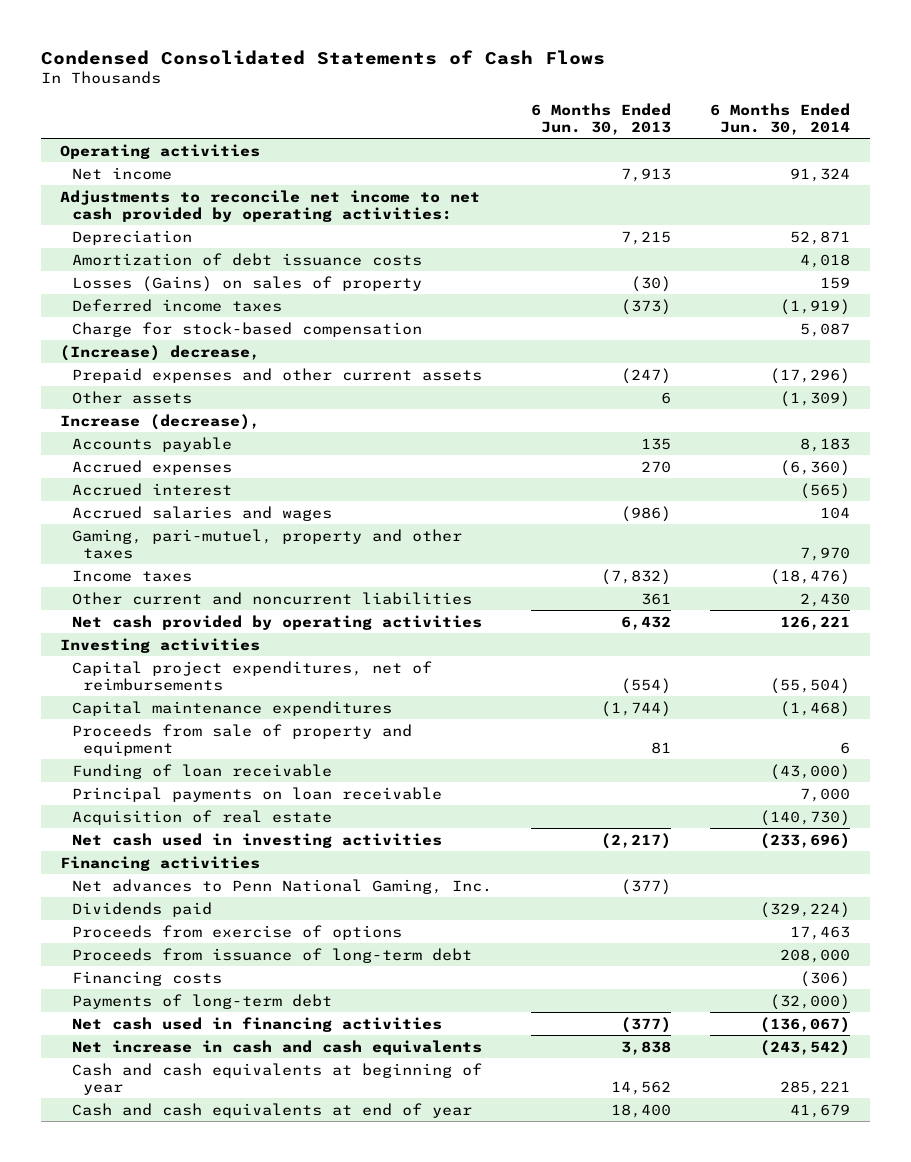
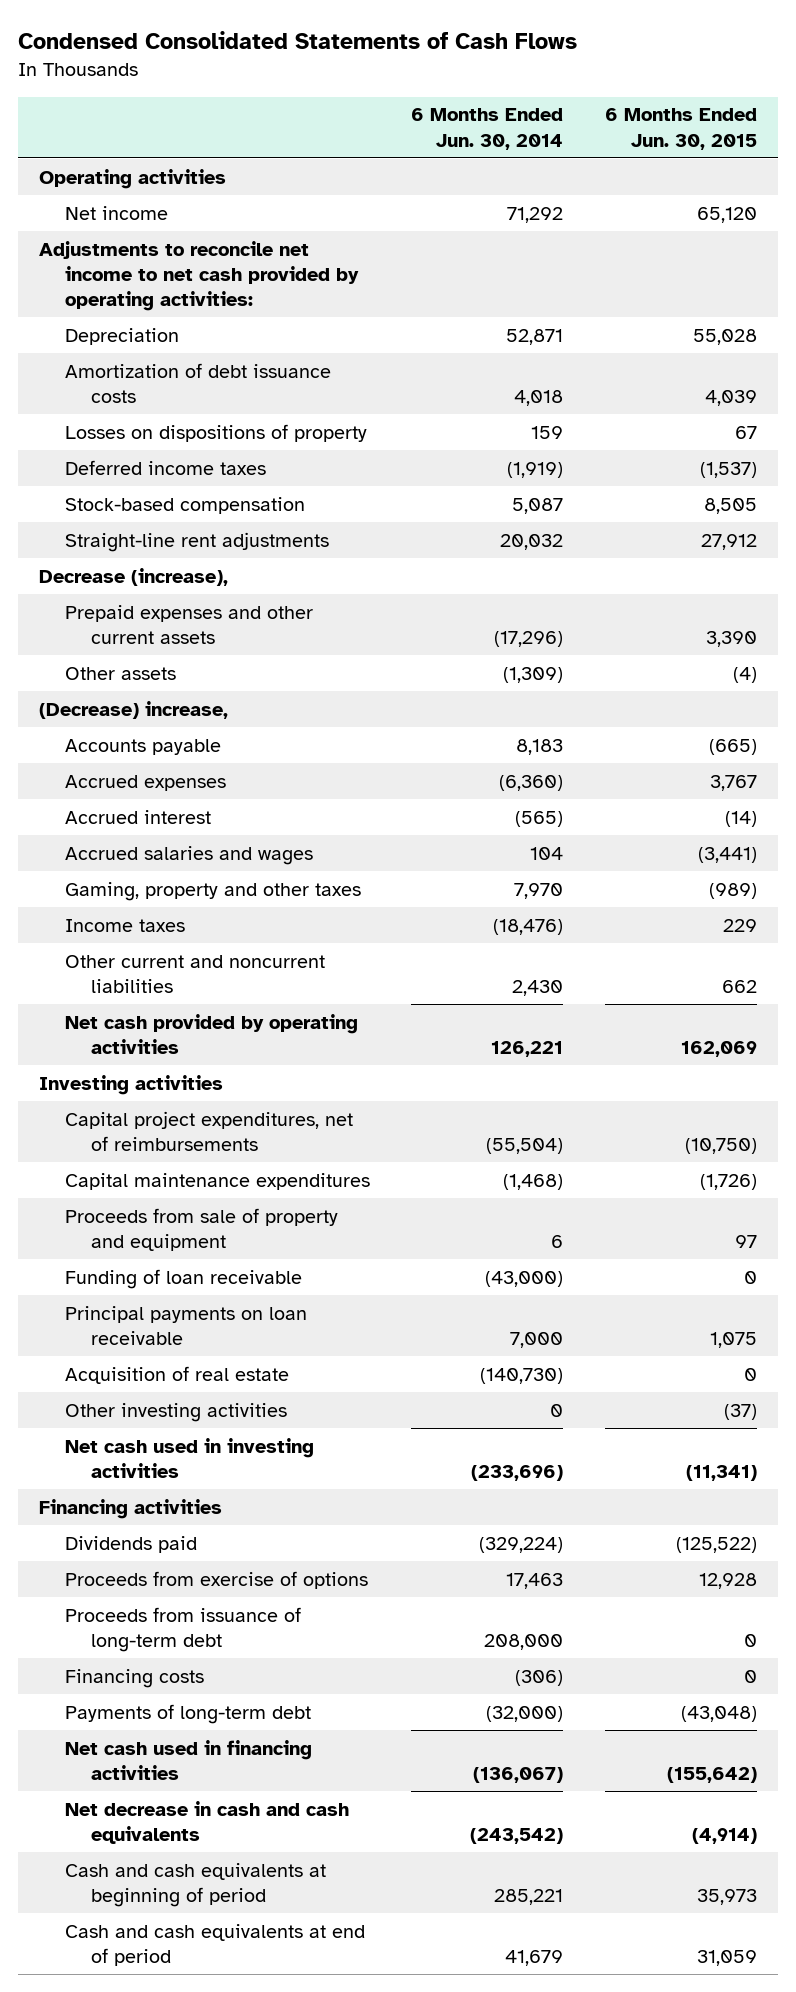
[531,102,672,135] 6 Months Ended Jun. 30, 2013 -> none
none -> [605,108,758,150] 6 Months Ended Jun. 30, 2015
[790,167,851,182] 91,324 -> [507,206,564,223] 71,292
[71,275,422,292] Losses (Gains) on sales of property -> [64,423,367,442] Losses on dispositions of property
[71,321,422,337] Charge for stock-based compensation -> [64,496,305,514] Stock-based compensation
none -> [64,531,329,552] Straight-line rent adjustments
[60,344,261,361] (Increase) decrease, -> [38,567,228,586] Decrease (increase),
[60,413,261,430] Increase (decrease), -> [38,700,228,719] (Decrease) increase,
[71,528,462,559] Gaming, pari-mutuel, property and other taxes -> [64,881,361,901] Gaming, property and other taxes
none -> [64,1402,287,1422] Other investing activities
[71,878,492,894] Net advances to Penn National Gaming, Inc. -> none
[71,1039,482,1055] Net increase in cash and cash equivalents -> [64,1800,349,1845] Net decrease in cash and cash equivalents
[71,1062,482,1095] Cash and cash equivalents at beginning of year -> [64,1862,326,1908] Cash and cash equivalents at beginning of period
[71,1102,472,1118] Cash and cash equivalents at end of year -> [64,1923,365,1967] Cash and cash equivalents at end of period

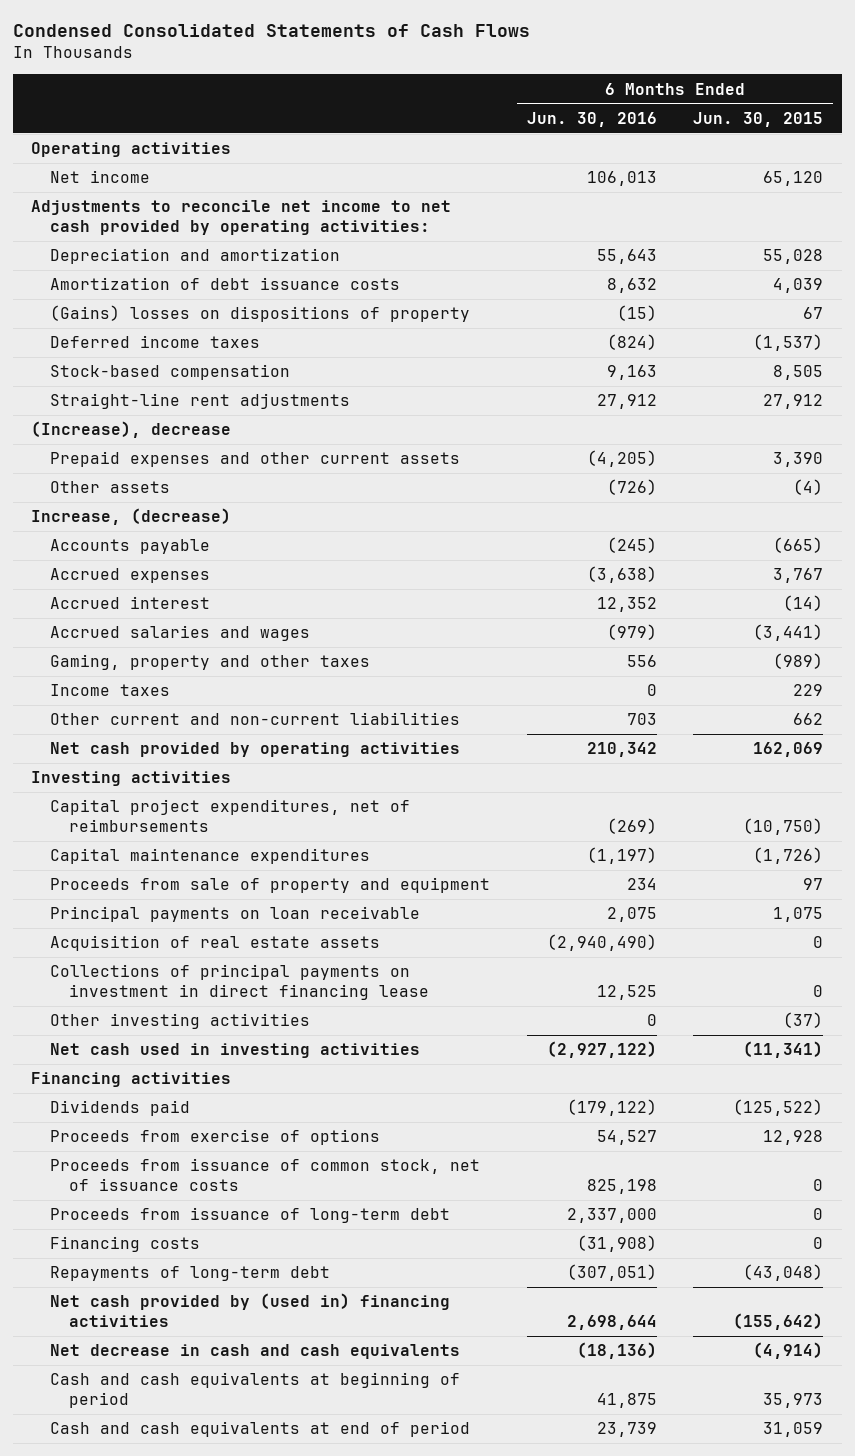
[411,108,564,150] 6 Months Ended Jun. 30, 2014 -> none
none -> [526,111,657,127] Jun. 30, 2016
[64,327,179,345] Depreciation -> [49,248,340,265] Depreciation and amortization
[64,423,367,442] Losses on dispositions of property -> [49,305,470,323] (Gains) losses on dispositions of property
[38,567,228,586] Decrease (increase), -> [31,421,232,439] (Increase), decrease
[38,700,228,719] (Decrease) increase, -> [31,508,232,526] Increase, (decrease)
[64,954,325,994] Other current and noncurrent liabilities -> [49,712,460,726] Other current and non-current liabilities
[64,1268,302,1289] Funding of loan receivable -> none
[64,1365,289,1384] Acquisition of real estate -> [49,935,380,952] Acquisition of real estate assets
none -> [49,964,429,1001] Collections of principal payments on investment in direct financing lease
none -> [49,1158,480,1192] Proceeds from issuance of common stock, net of issuance costs
[64,1703,311,1724] Payments of long-term debt -> [49,1266,330,1282] Repayments of long-term debt
[64,1739,312,1781] Net cash used in financing activities -> [49,1293,450,1328] Net cash provided by (used in) financing activities

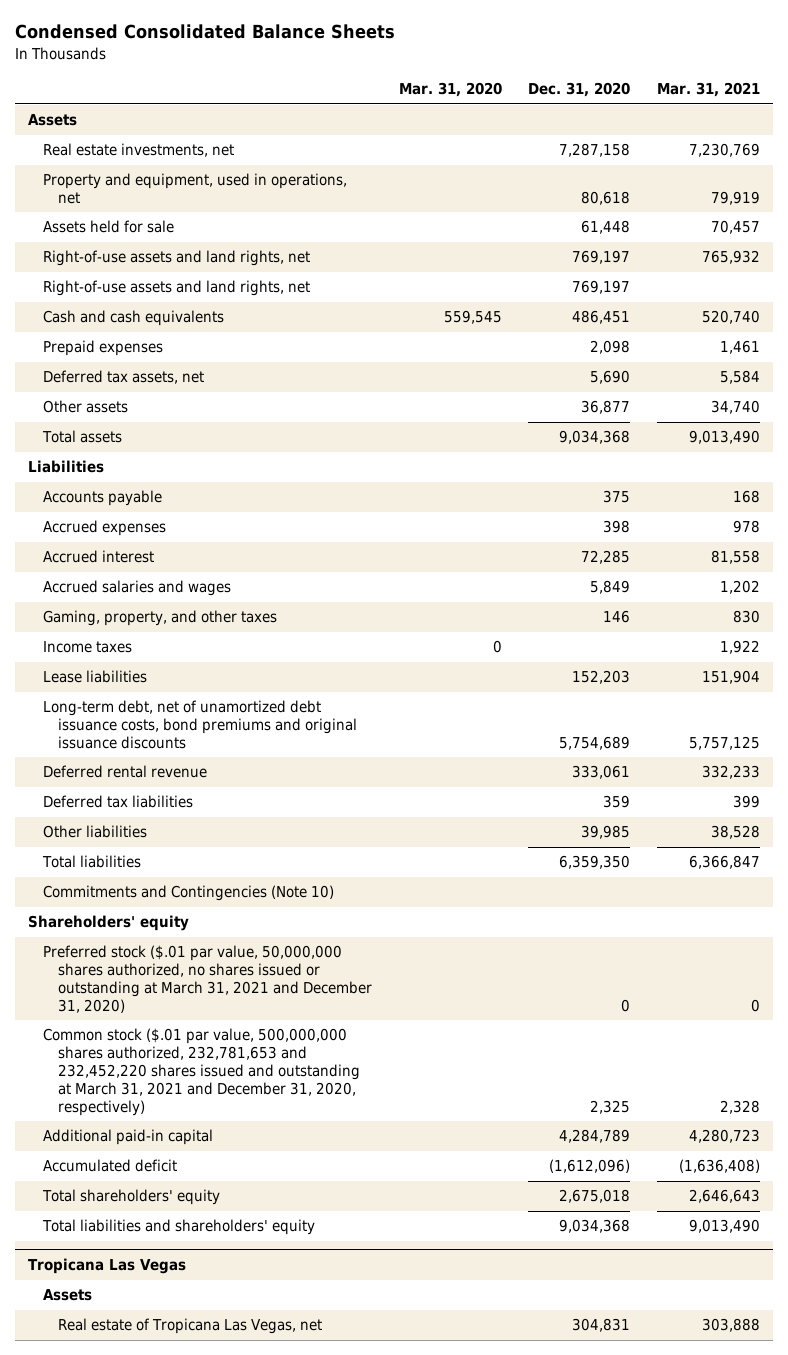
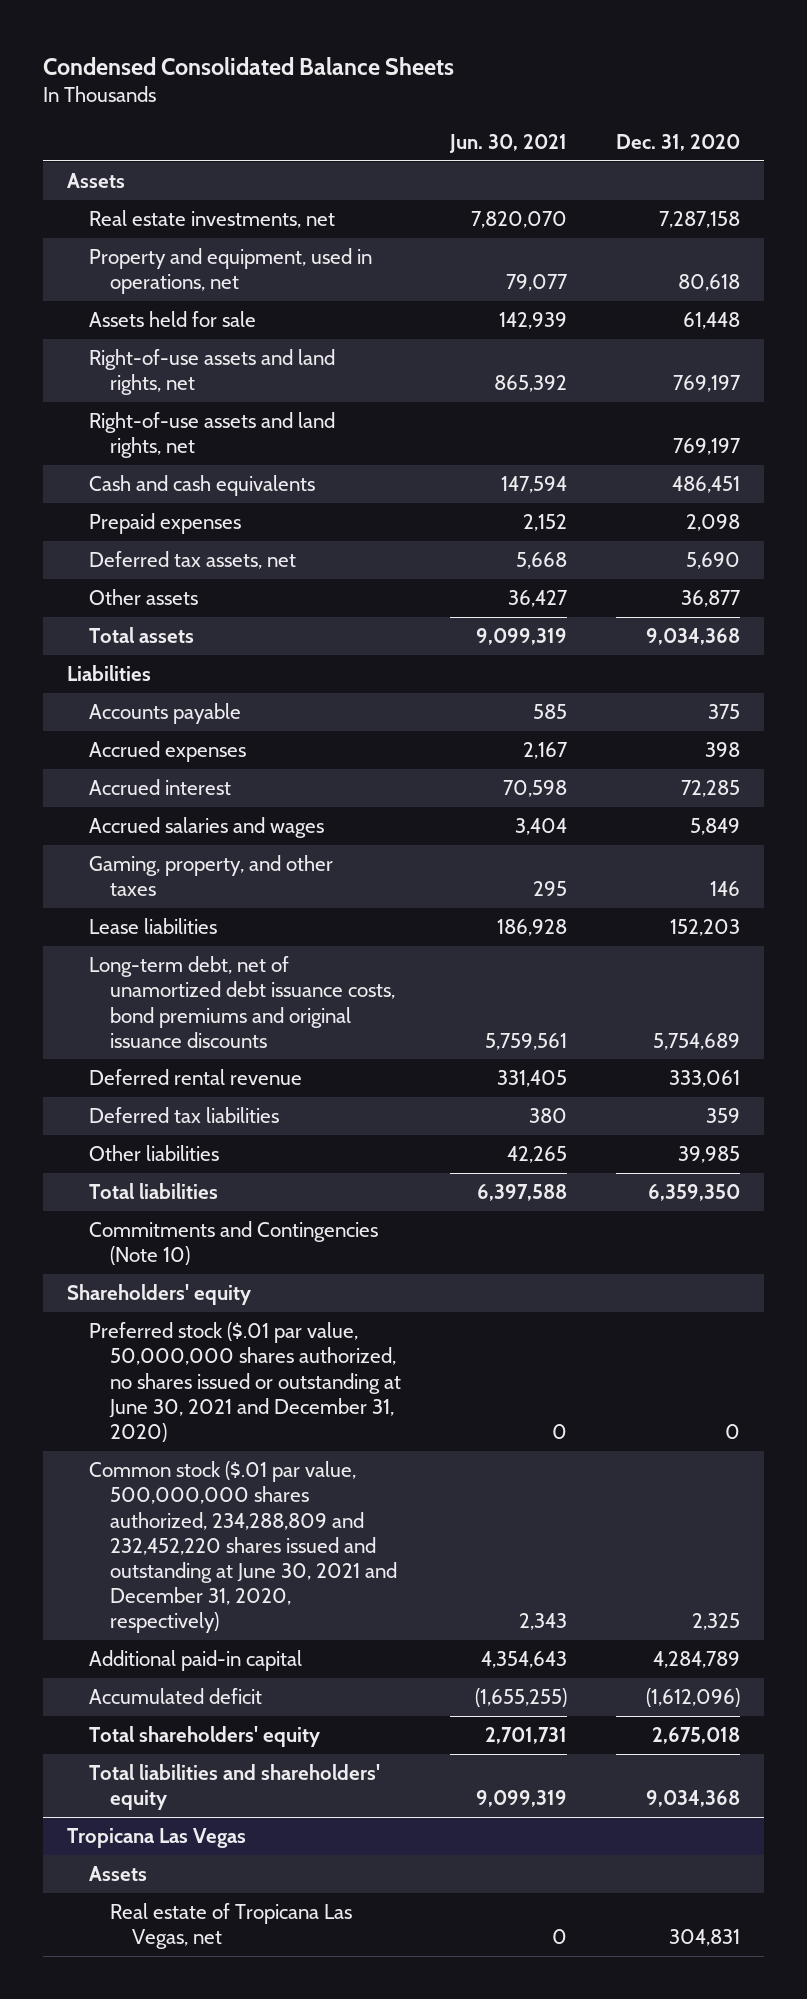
[398,82,502,98] Mar. 31, 2020 -> none
[656,82,760,98] Mar. 31, 2021 -> none
none -> [448,133,567,153] Jun. 30, 2021
[42,641,132,654] Income taxes -> none
[42,945,373,1013] Preferred stock ($.01 par value, 50,000,000 shares authorized, no shares issued or outstanding at March 31, 2021 and December 31, 2020) -> [88,1322,402,1442] Preferred stock ($.01 par value, 50,000,000 shares authorized, no shares issued or outstanding at June 30, 2021 and December 31, 2020)
[42,1028,361,1116] Common stock ($.01 par value, 500,000,000 shares authorized, 232,781,653 and 232,452,220 shares issued and outstanding at March 31, 2021 and December 31, 2020, respectively) -> [88,1461,398,1634] Common stock ($.01 par value, 500,000,000 shares authorized, 234,288,809 and 232,452,220 shares issued and outstanding at June 30, 2021 and December 31, 2020, respectively)

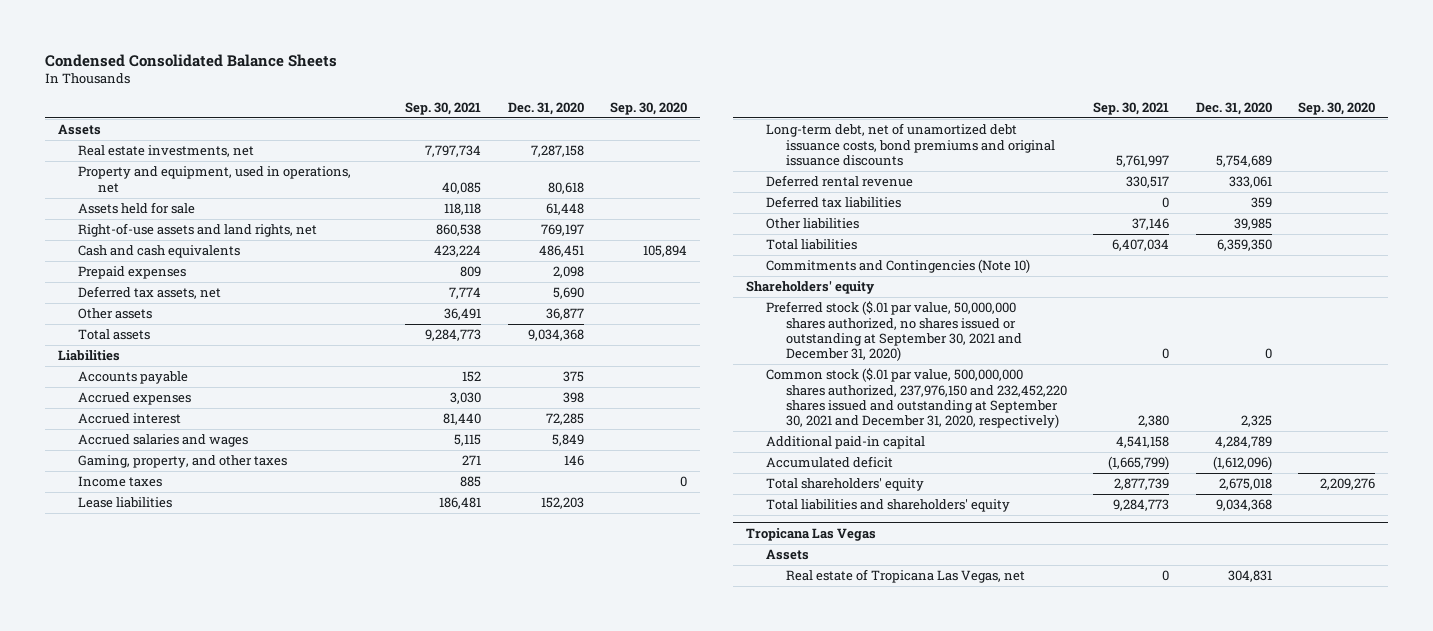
[448,133,567,153] Jun. 30, 2021 -> none
none -> [405,101,482,115] Sep. 30, 2021
none -> [610,101,688,115] Sep. 30, 2020
[88,412,335,459] Right-of-use assets and land rights, net -> none
none -> [78,476,163,488] Income taxes
[88,1322,402,1442] Preferred stock ($.01 par value, 50,000,000 shares authorized, no shares issued or outstanding at June 30, 2021 and December 31, 2020) -> [766,301,1022,362] Preferred stock ($.01 par value, 50,000,000 shares authorized, no shares issued or outstanding at September 30, 2021 and December 31, 2020)
[88,1461,398,1634] Common stock ($.01 par value, 500,000,000 shares authorized, 234,288,809 and 232,452,220 shares issued and outstanding at June 30, 2021 and December 31, 2020, respectively) -> [766,368,1067,429] Common stock ($.01 par value, 500,000,000 shares authorized, 237,976,150 and 232,452,220 shares issued and outstanding at September 30, 2021 and December 31, 2020, respectively)

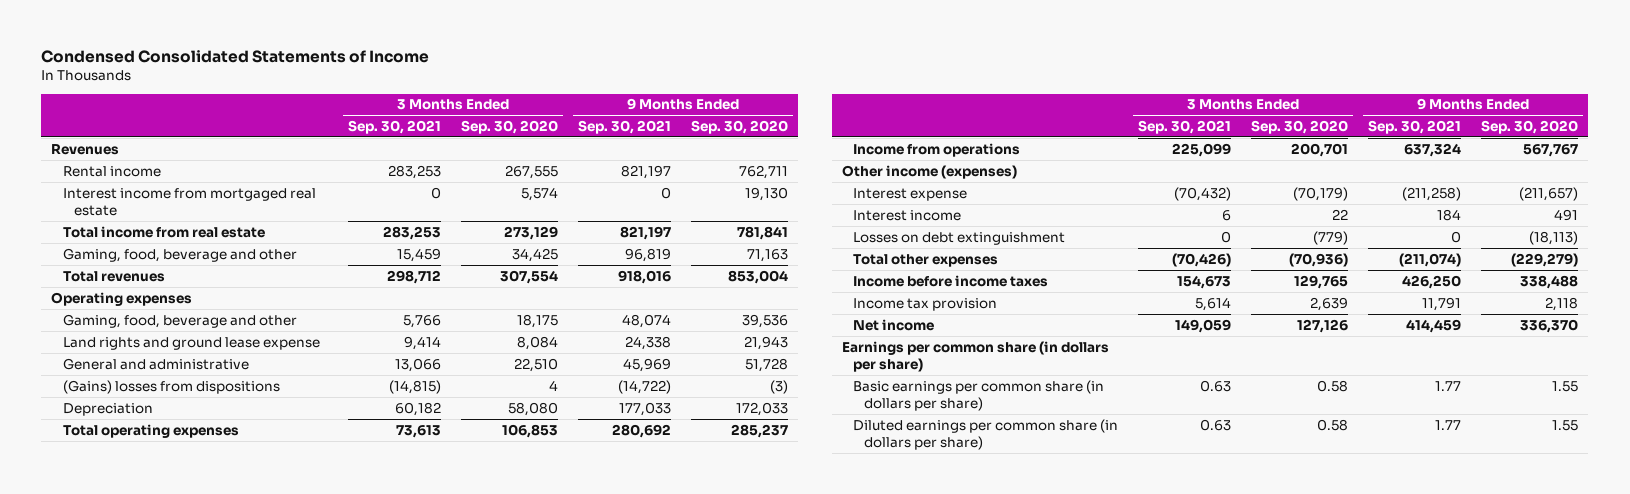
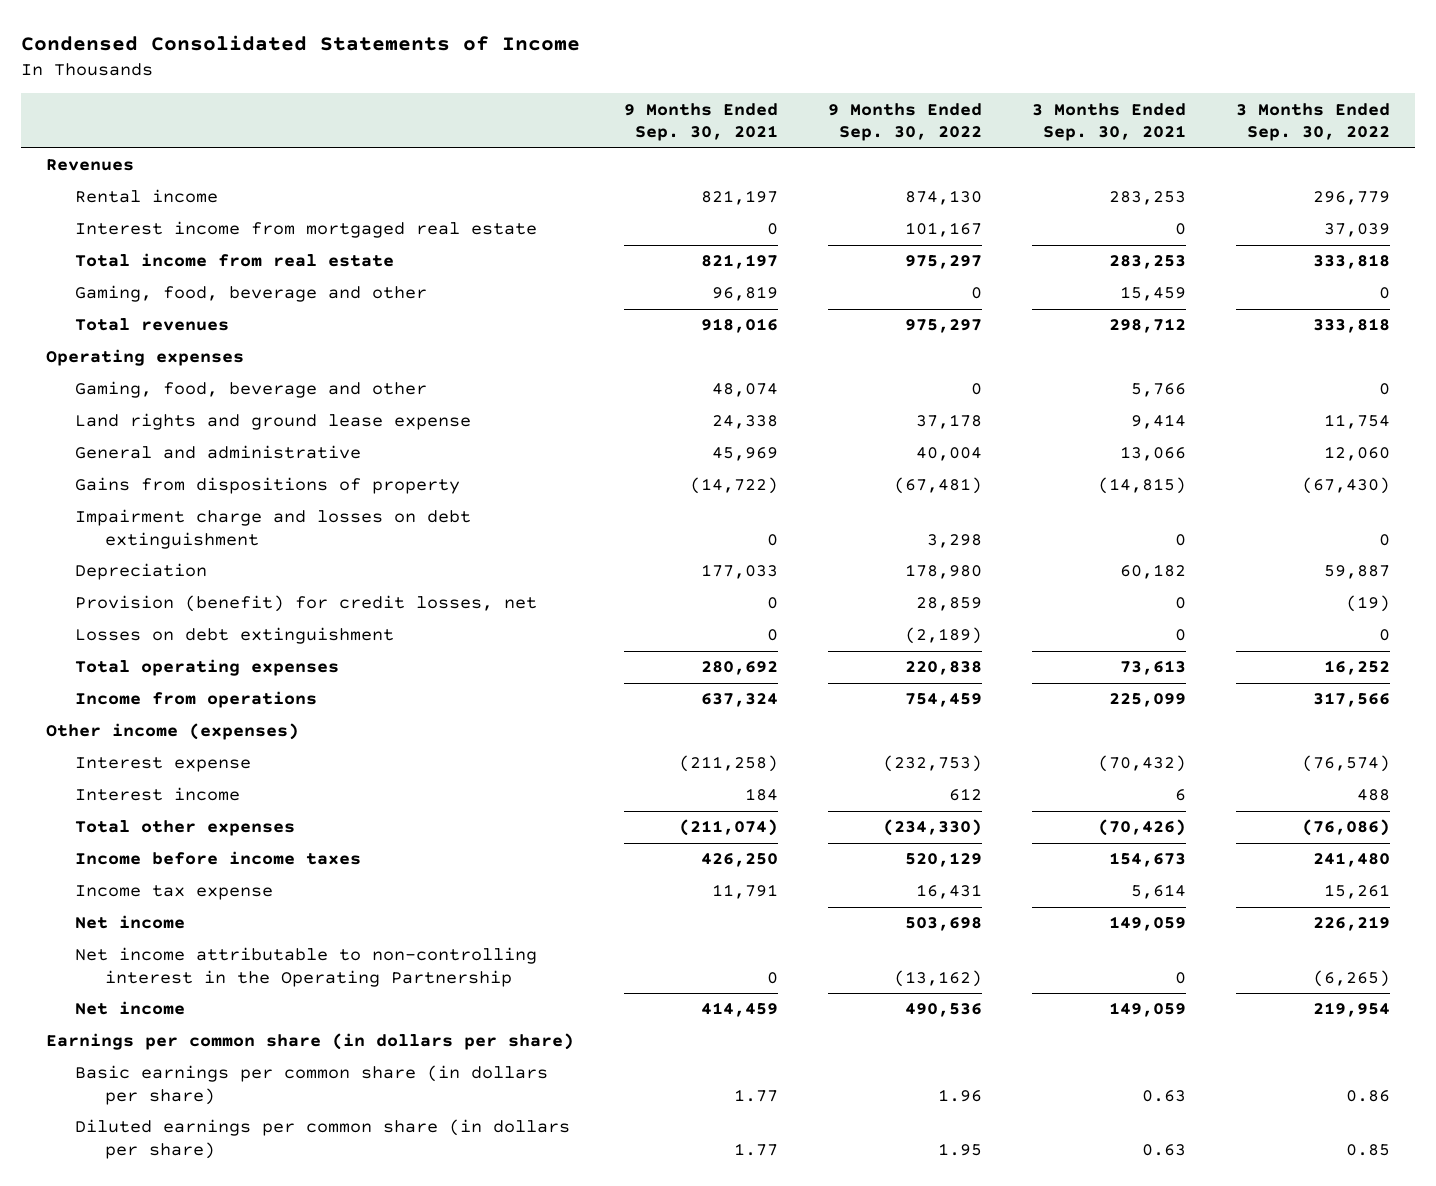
[460,119,558,134] Sep. 30, 2020 -> none
[691,119,789,134] Sep. 30, 2020 -> none
none -> [827,102,982,142] 9 Months Ended Sep. 30, 2022
none -> [1235,102,1390,142] 3 Months Ended Sep. 30, 2022
[62,379,280,394] (Gains) losses from dispositions -> [75,477,461,495] Gains from dispositions of property
none -> [75,509,472,549] Impairment charge and losses on debt extinguishment
none -> [75,595,538,613] Provision (benefit) for credit losses, net
[853,231,1066,245] Losses on debt extinguishment -> [75,627,395,645] Losses on debt extinguishment
[853,297,998,311] Income tax provision -> [75,885,274,901] Income tax expense
none -> [75,915,186,930] Net income
none -> [75,947,538,987] Net income attributable to non-controlling interest in the Operating Partnership

